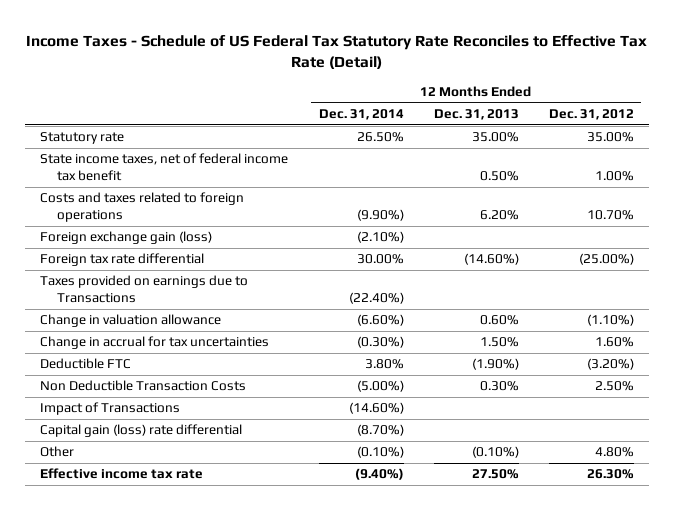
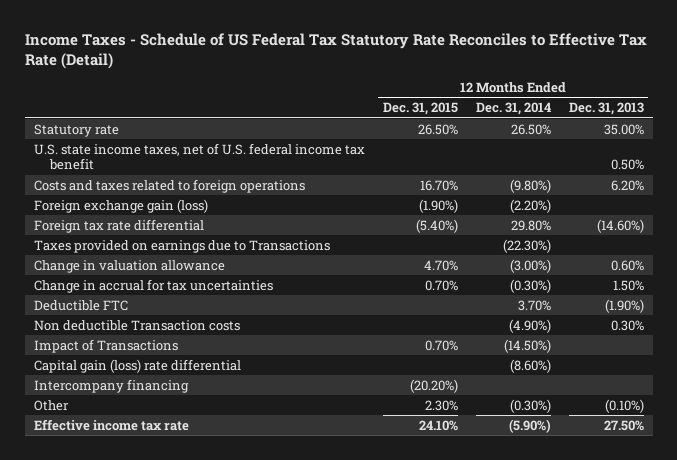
[548,108,634,120] Dec. 31, 2012 -> none
none -> [382,102,458,116] Dec. 31, 2015
[40,153,289,182] State income taxes, net of federal income tax benefit -> [33,142,365,171] U.S. state income taxes, net of U.S. federal income tax benefit
[356,209,404,222] (9.90%) -> [509,178,551,193] (9.80%)
[356,231,404,244] (2.10%) -> [509,198,551,213] (2.20%)
[356,254,404,265] 30.00% -> [510,219,551,231] 29.80%
[348,292,404,305] (22.40%) -> [502,238,551,253] (22.30%)
[356,314,404,327] (6.60%) -> [509,258,551,273] (3.00%)
[364,359,404,370] 3.80% -> [517,299,551,311] 3.70%
[40,380,247,392] Non Deductible Transaction Costs -> [33,319,240,331] Non deductible Transaction costs
[356,380,404,393] (5.00%) -> [508,318,551,333] (4.90%)
[348,402,404,415] (14.60%) -> [503,338,551,353] (14.50%)
[356,424,404,437] (8.70%) -> [509,358,551,373] (8.60%)
none -> [33,378,189,393] Intercompany financing
[356,446,404,459] (0.10%) -> [509,398,551,413] (0.30%)
[354,468,404,481] (9.40%) -> [508,418,551,433] (5.90%)

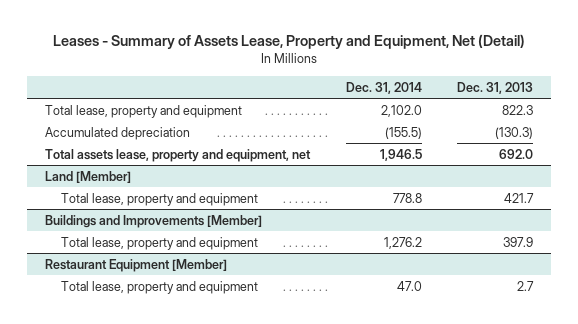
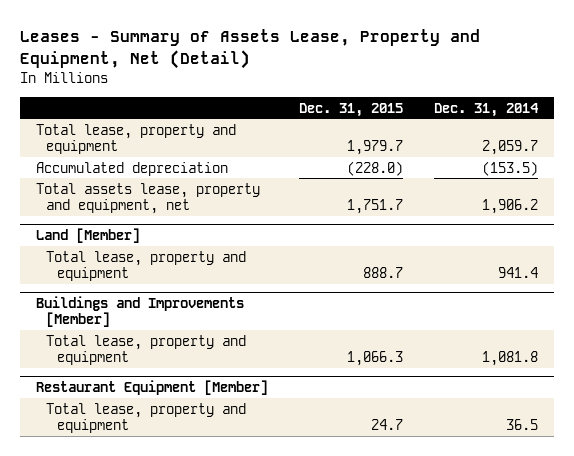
[457,81,534,94] Dec. 31, 2013 -> none
none -> [299,102,404,117] Dec. 31, 2015
[380,104,422,117] 2,102.0 -> [482,140,539,156] 2,059.7
[384,126,422,139] (155.5) -> [482,160,539,176] (153.5)
[379,148,422,161] 1,946.5 -> [482,199,539,215] 1,906.2
[392,192,422,203] 778.8 -> [498,267,539,279] 941.4
[383,236,422,249] 1,276.2 -> [482,351,539,367] 1,081.8
[396,280,422,291] 47.0 -> [506,419,539,431] 36.5

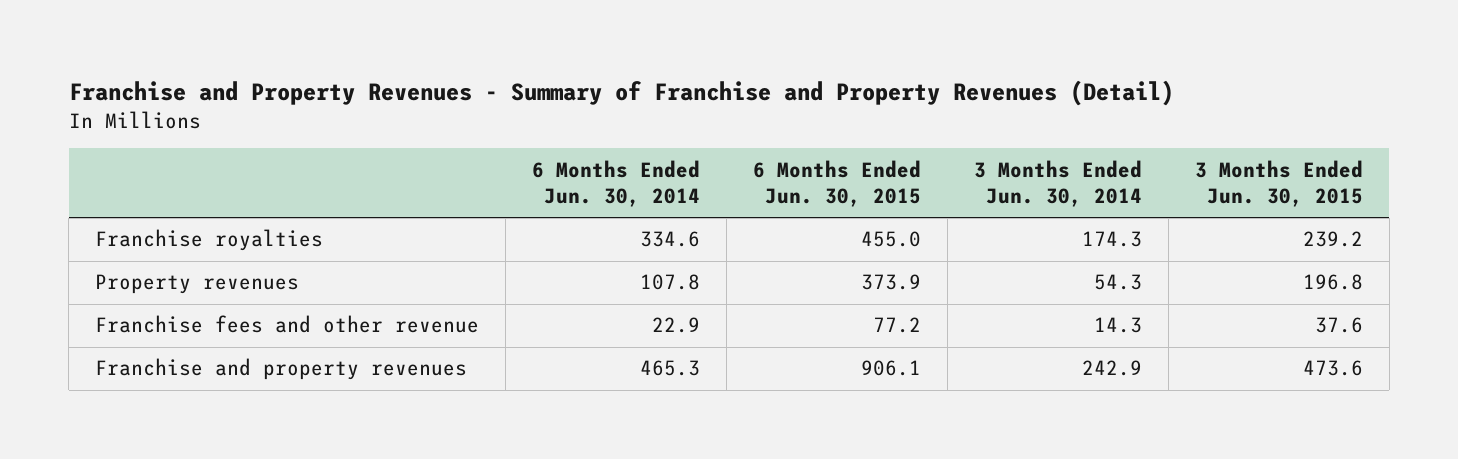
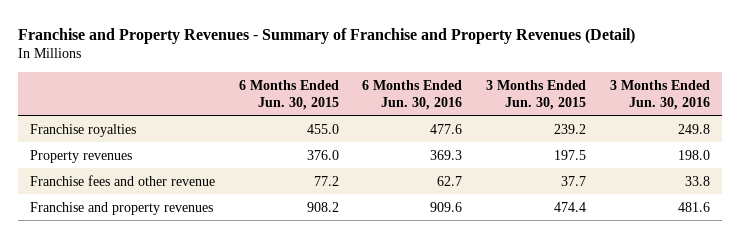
[532,159,701,208] 6 Months Ended Jun. 30, 2014 -> none
[973,159,1142,208] 3 Months Ended Jun. 30, 2014 -> none
none -> [362,79,463,110] 6 Months Ended Jun. 30, 2016
none -> [609,79,710,110] 3 Months Ended Jun. 30, 2016
[861,274,922,291] 373.9 -> [306,149,339,160] 376.0
[1302,274,1363,291] 196.8 -> [554,149,587,160] 197.5
[1314,317,1363,334] 37.6 -> [561,175,587,186] 37.7
[861,360,922,377] 906.1 -> [306,201,339,212] 908.2
[1302,360,1363,377] 473.6 -> [554,201,587,212] 474.4

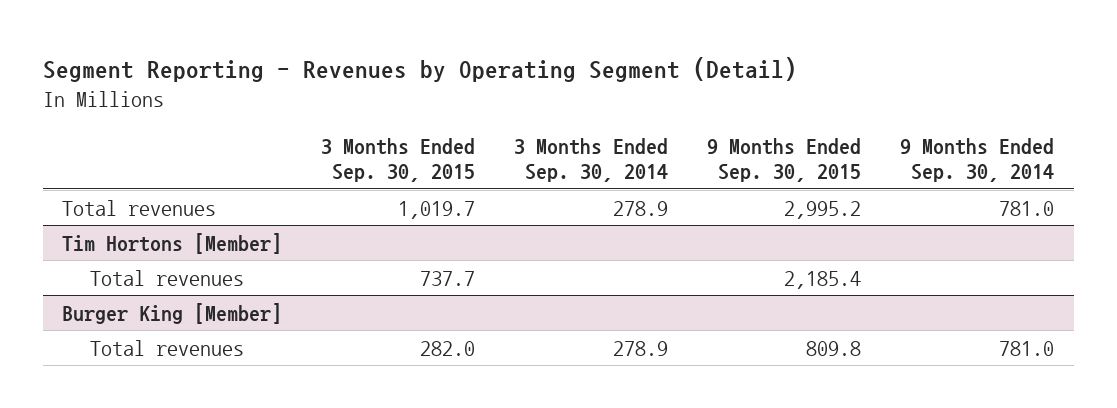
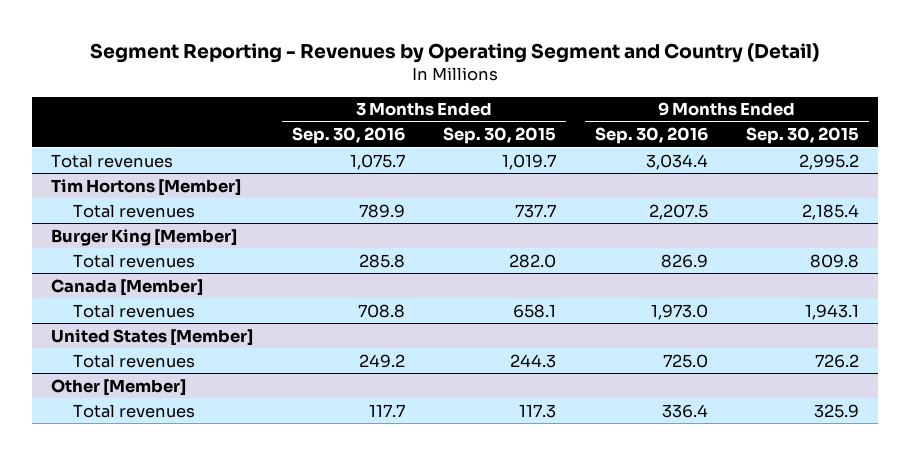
[42,56,797,82] Segment Reporting - Revenues by Operating Segment (Detail) -> [90,42,820,63] Segment Reporting - Revenues by Operating Segment and Country (Detail)
[514,137,669,183] 3 Months Ended Sep. 30, 2014 -> none
[900,137,1055,183] 9 Months Ended Sep. 30, 2014 -> none
none -> [291,127,405,145] Sep. 30, 2016
none -> [594,127,708,145] Sep. 30, 2016
none -> [51,278,204,296] Canada [Member]
none -> [72,303,195,318] Total revenues
none -> [51,328,254,346] United States [Member]
none -> [72,353,195,368] Total revenues
none -> [51,378,187,396] Other [Member]
none -> [72,403,195,418] Total revenues

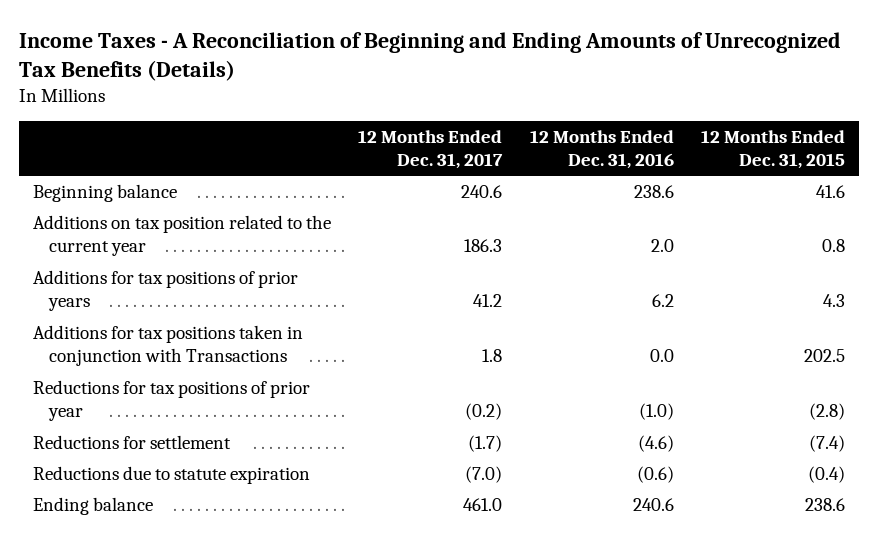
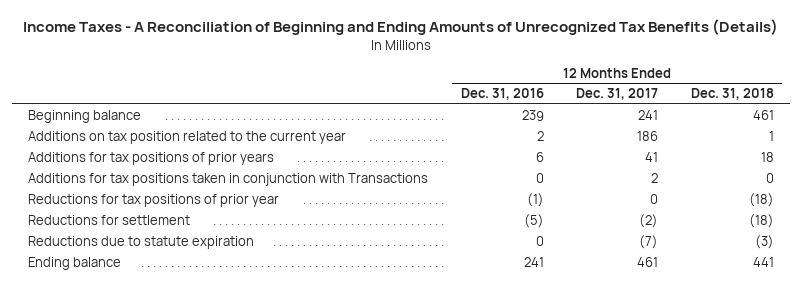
[701,129,846,169] 12 Months Ended Dec. 31, 2015 -> none
none -> [690,88,774,101] Dec. 31, 2018
[461,185,503,199] 240.6 -> [638,110,659,121] 241
[633,185,674,199] 238.6 -> [521,110,544,122] 239
[464,239,503,253] 186.3 -> [637,131,659,142] 186
[650,239,674,253] 2.0 -> [536,131,544,142] 2
[473,294,503,308] 41.2 -> [645,152,659,163] 41
[651,294,674,308] 6.2 -> [535,152,544,163] 6
[482,349,503,363] 1.8 -> [651,173,659,184] 2
[649,349,674,363] 0.0 -> [535,173,544,184] 0
[465,403,503,421] (0.2) -> [650,194,659,205] 0
[638,403,674,421] (1.0) -> [526,193,544,208] (1)
[468,435,503,453] (1.7) -> [639,214,659,229] (2)
[637,435,674,453] (4.6) -> [523,214,544,229] (5)
[465,466,503,484] (7.0) -> [639,235,659,250] (7)
[636,466,674,484] (0.6) -> [535,236,544,247] 0
[463,498,503,512] 461.0 -> [637,257,659,268] 461
[632,498,674,512] 240.6 -> [523,257,544,268] 241

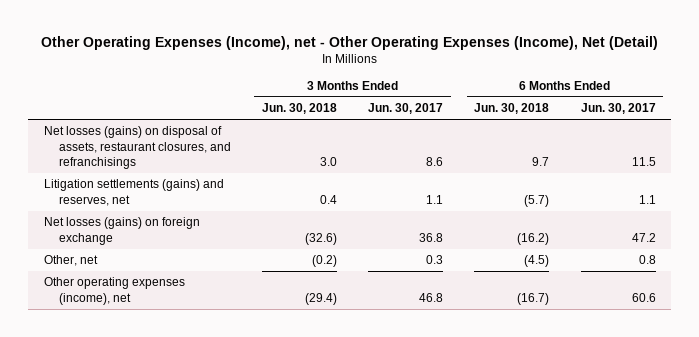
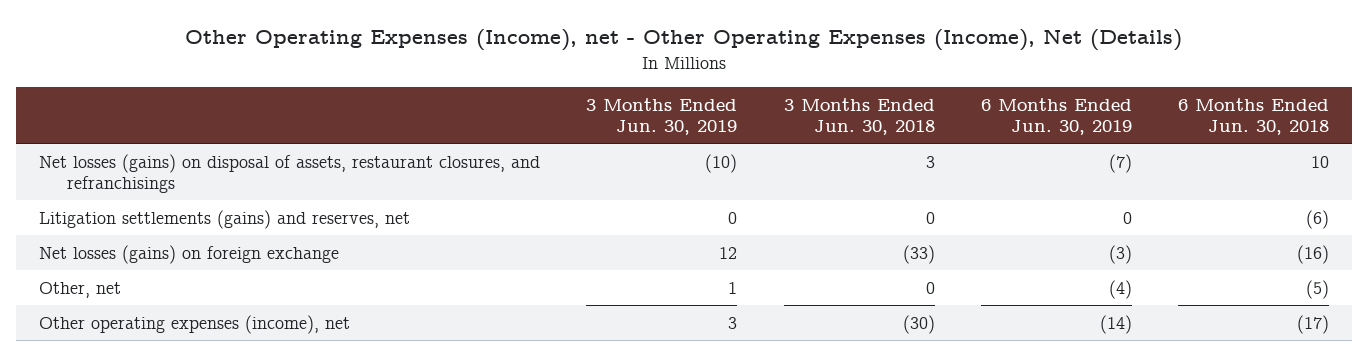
[40,35,658,50] Other Operating Expenses (Income), net - Other Operating Expenses (Income), Net (Detail) -> [185,29,1183,52] Other Operating Expenses (Income), net - Other Operating Expenses (Income), Net (Details)
[368,103,444,115] Jun. 30, 2017 -> none
[580,103,656,115] Jun. 30, 2017 -> none
none -> [586,97,738,136] 3 Months Ended Jun. 30, 2019
none -> [980,97,1132,136] 6 Months Ended Jun. 30, 2019
[319,156,337,166] 3.0 -> [925,155,935,168] 3
[532,156,550,166] 9.7 -> [1311,155,1330,168] 10
[319,194,337,204] 0.4 -> [925,211,935,224] 0
[524,194,550,207] (5.7) -> [1306,209,1330,229] (6)
[304,232,337,245] (32.6) -> [902,244,935,264] (33)
[517,232,550,245] (16.2) -> [1297,244,1330,264] (16)
[311,255,337,268] (0.2) -> [925,281,935,294] 0
[524,255,550,268] (4.5) -> [1306,279,1330,299] (5)
[304,292,337,305] (29.4) -> [902,314,935,334] (30)
[517,292,550,305] (16.7) -> [1297,314,1330,334] (17)

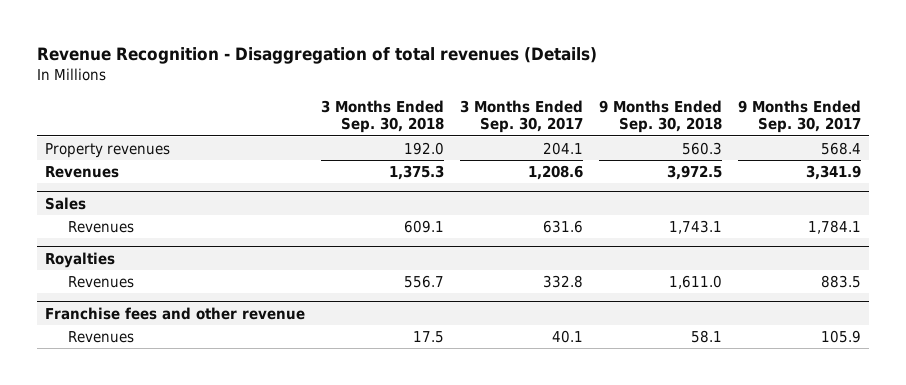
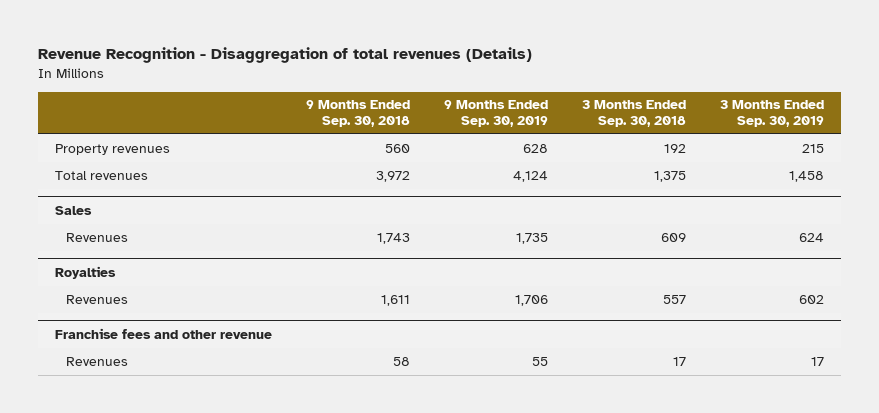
[460,99,584,134] 3 Months Ended Sep. 30, 2017 -> none
[738,99,862,134] 9 Months Ended Sep. 30, 2017 -> none
none -> [444,100,549,128] 9 Months Ended Sep. 30, 2019
none -> [720,100,825,128] 3 Months Ended Sep. 30, 2019
[404,142,445,156] 192.0 -> [664,143,687,153] 192
[682,142,723,156] 560.3 -> [385,143,411,153] 560
[45,166,120,179] Revenues -> [55,170,149,180] Total revenues
[389,165,445,181] 1,375.3 -> [654,170,687,182] 1,375
[667,165,723,181] 3,972.5 -> [376,170,411,182] 3,972
[404,220,445,234] 609.1 -> [661,232,687,242] 609
[669,220,723,235] 1,743.1 -> [377,232,411,244] 1,743
[404,275,445,289] 556.7 -> [663,294,687,304] 557
[669,275,723,290] 1,611.0 -> [381,294,411,306] 1,611
[413,331,445,344] 17.5 -> [673,356,687,366] 17
[691,330,723,344] 58.1 -> [393,356,411,366] 58

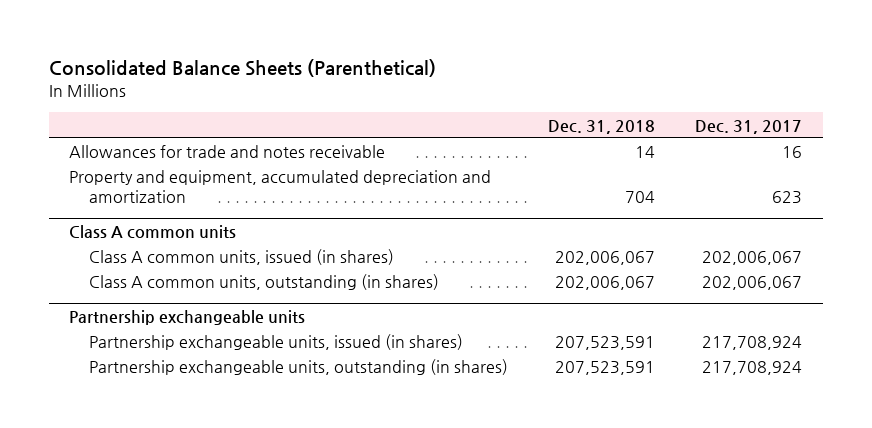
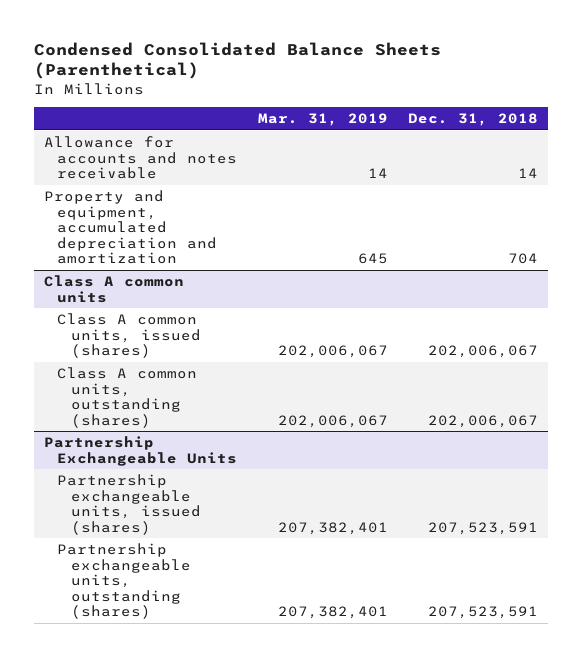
[49,59,437,78] Consolidated Balance Sheets (Parenthetical) -> [33,41,441,80] Condensed Consolidated Balance Sheets (Parenthetical)
[695,119,803,134] Dec. 31, 2017 -> none
none -> [257,113,388,127] Mar. 31, 2019
[69,145,386,159] Allowances for trade and notes receivable -> [43,136,238,180] Allowance for accounts and notes receivable
[89,249,395,266] Class A common units, issued (in shares) -> [57,313,201,359] Class A common units, issued (shares)
[89,274,440,291] Class A common units, outstanding (in shares) -> [57,367,198,428] Class A common units, outstanding (shares)
[69,310,306,326] Partnership exchangeable units -> [43,436,238,466] Partnership Exchangeable Units
[89,334,464,351] Partnership exchangeable units, issued (in shares) -> [57,474,201,535] Partnership exchangeable units, issued (shares)
[89,359,509,376] Partnership exchangeable units, outstanding (in shares) -> [57,543,191,620] Partnership exchangeable units, outstanding (shares)

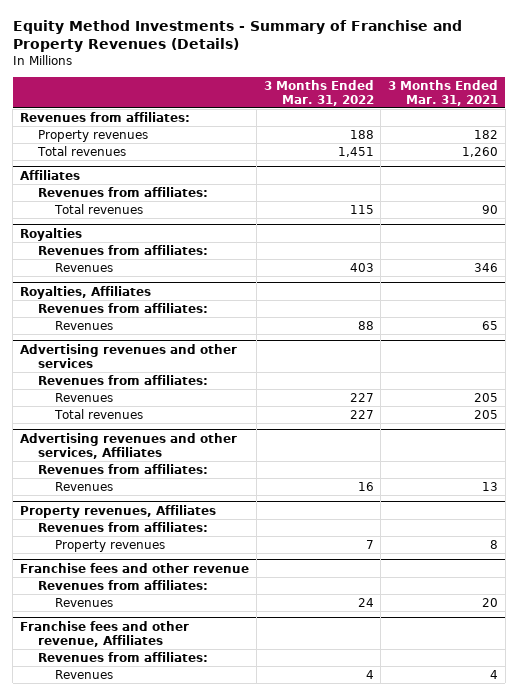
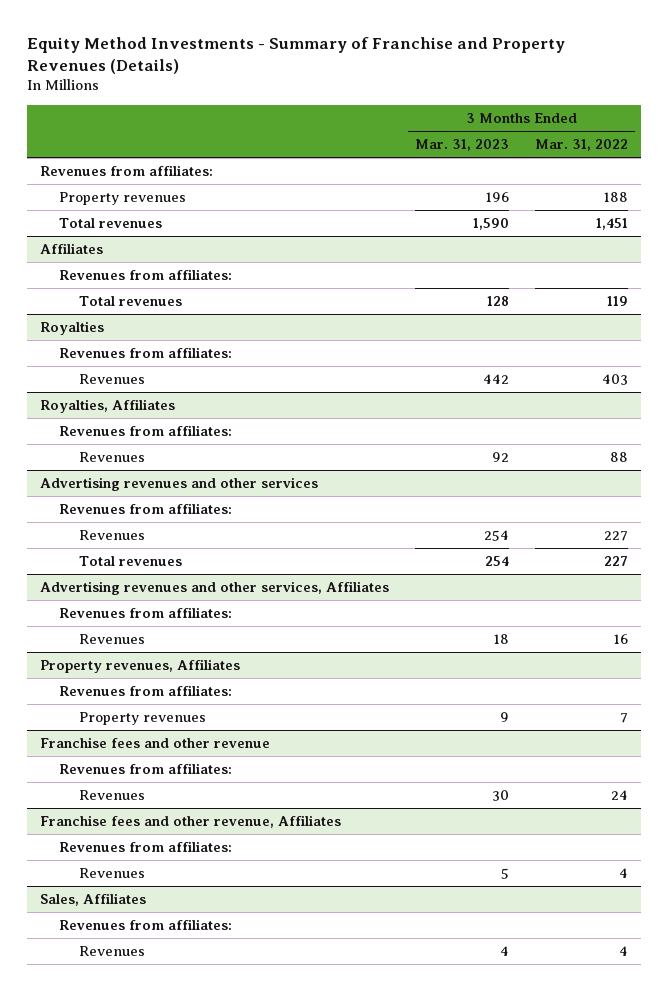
[388,79,499,106] 3 Months Ended Mar. 31, 2021 -> none
none -> [414,139,509,152] Mar. 31, 2023
[349,204,374,214] 115 -> [607,296,629,307] 119
none -> [39,893,146,907] Sales, Affiliates
none -> [59,919,233,931] Revenues from affiliates:
none -> [78,946,145,957] Revenues

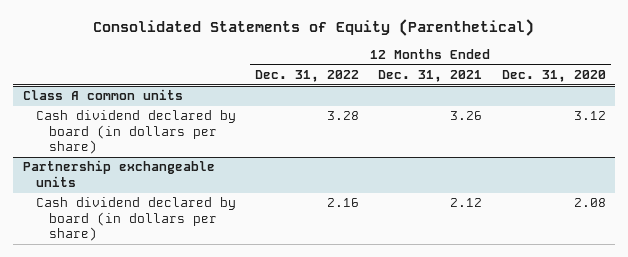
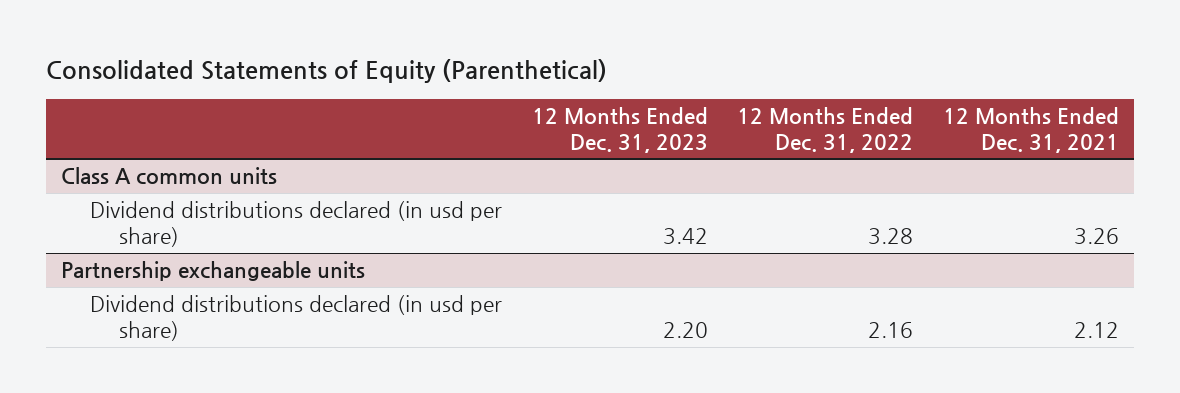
[501,70,606,83] Dec. 31, 2020 -> none
none -> [531,106,708,153] 12 Months Ended Dec. 31, 2023
[35,110,236,155] Cash dividend declared by board (in dollars per share) -> [89,200,502,247] Dividend distributions declared (in usd per share)
[35,197,236,242] Cash dividend declared by board (in dollars per share) -> [89,294,502,341] Dividend distributions declared (in usd per share)

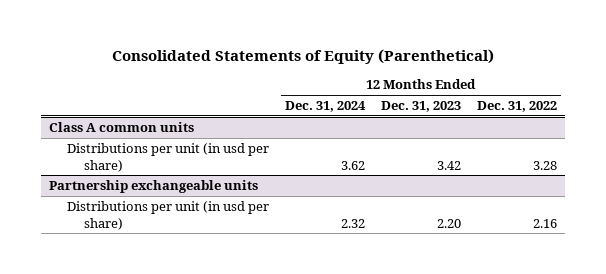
[943,106,1120,153] 12 Months Ended Dec. 31, 2021 -> none
none -> [284,101,366,113] Dec. 31, 2024
[89,200,502,247] Dividend distributions declared (in usd per share) -> [66,143,269,172] Distributions per unit (in usd per share)
[89,294,502,341] Dividend distributions declared (in usd per share) -> [66,201,269,230] Distributions per unit (in usd per share)

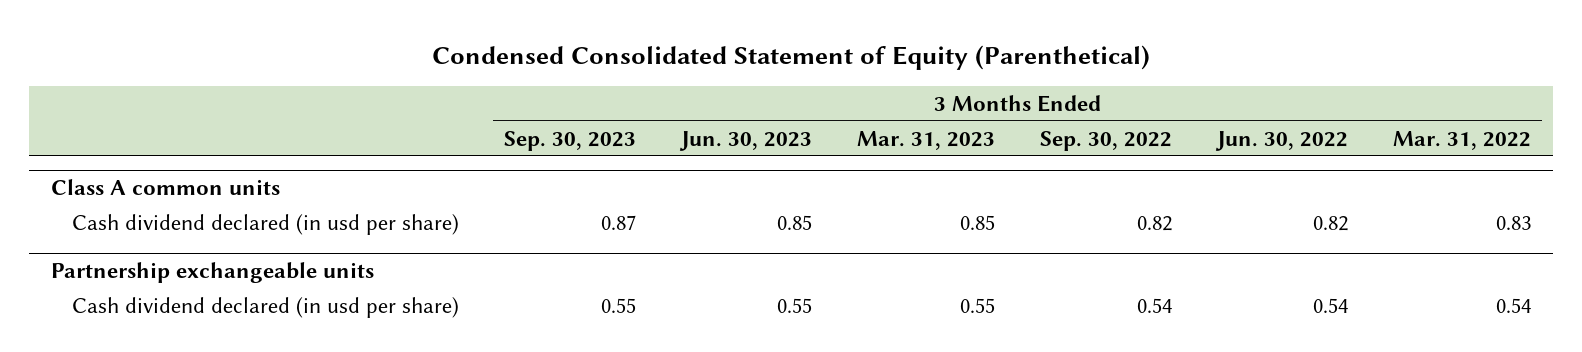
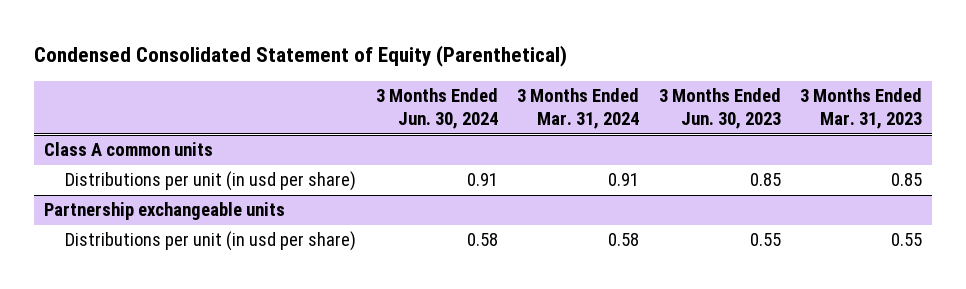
[504,130,637,151] Sep. 30, 2023 -> none
[1040,130,1173,151] Sep. 30, 2022 -> none
[1215,130,1349,151] Jun. 30, 2022 -> none
[1393,130,1532,150] Mar. 31, 2022 -> none
none -> [375,87,498,130] 3 Months Ended Jun. 30, 2024
none -> [517,87,640,130] 3 Months Ended Mar. 31, 2024
[72,213,460,235] Cash dividend declared (in usd per share) -> [65,171,357,192] Distributions per unit (in usd per share)
[72,296,460,318] Cash dividend declared (in usd per share) -> [65,231,357,252] Distributions per unit (in usd per share)

